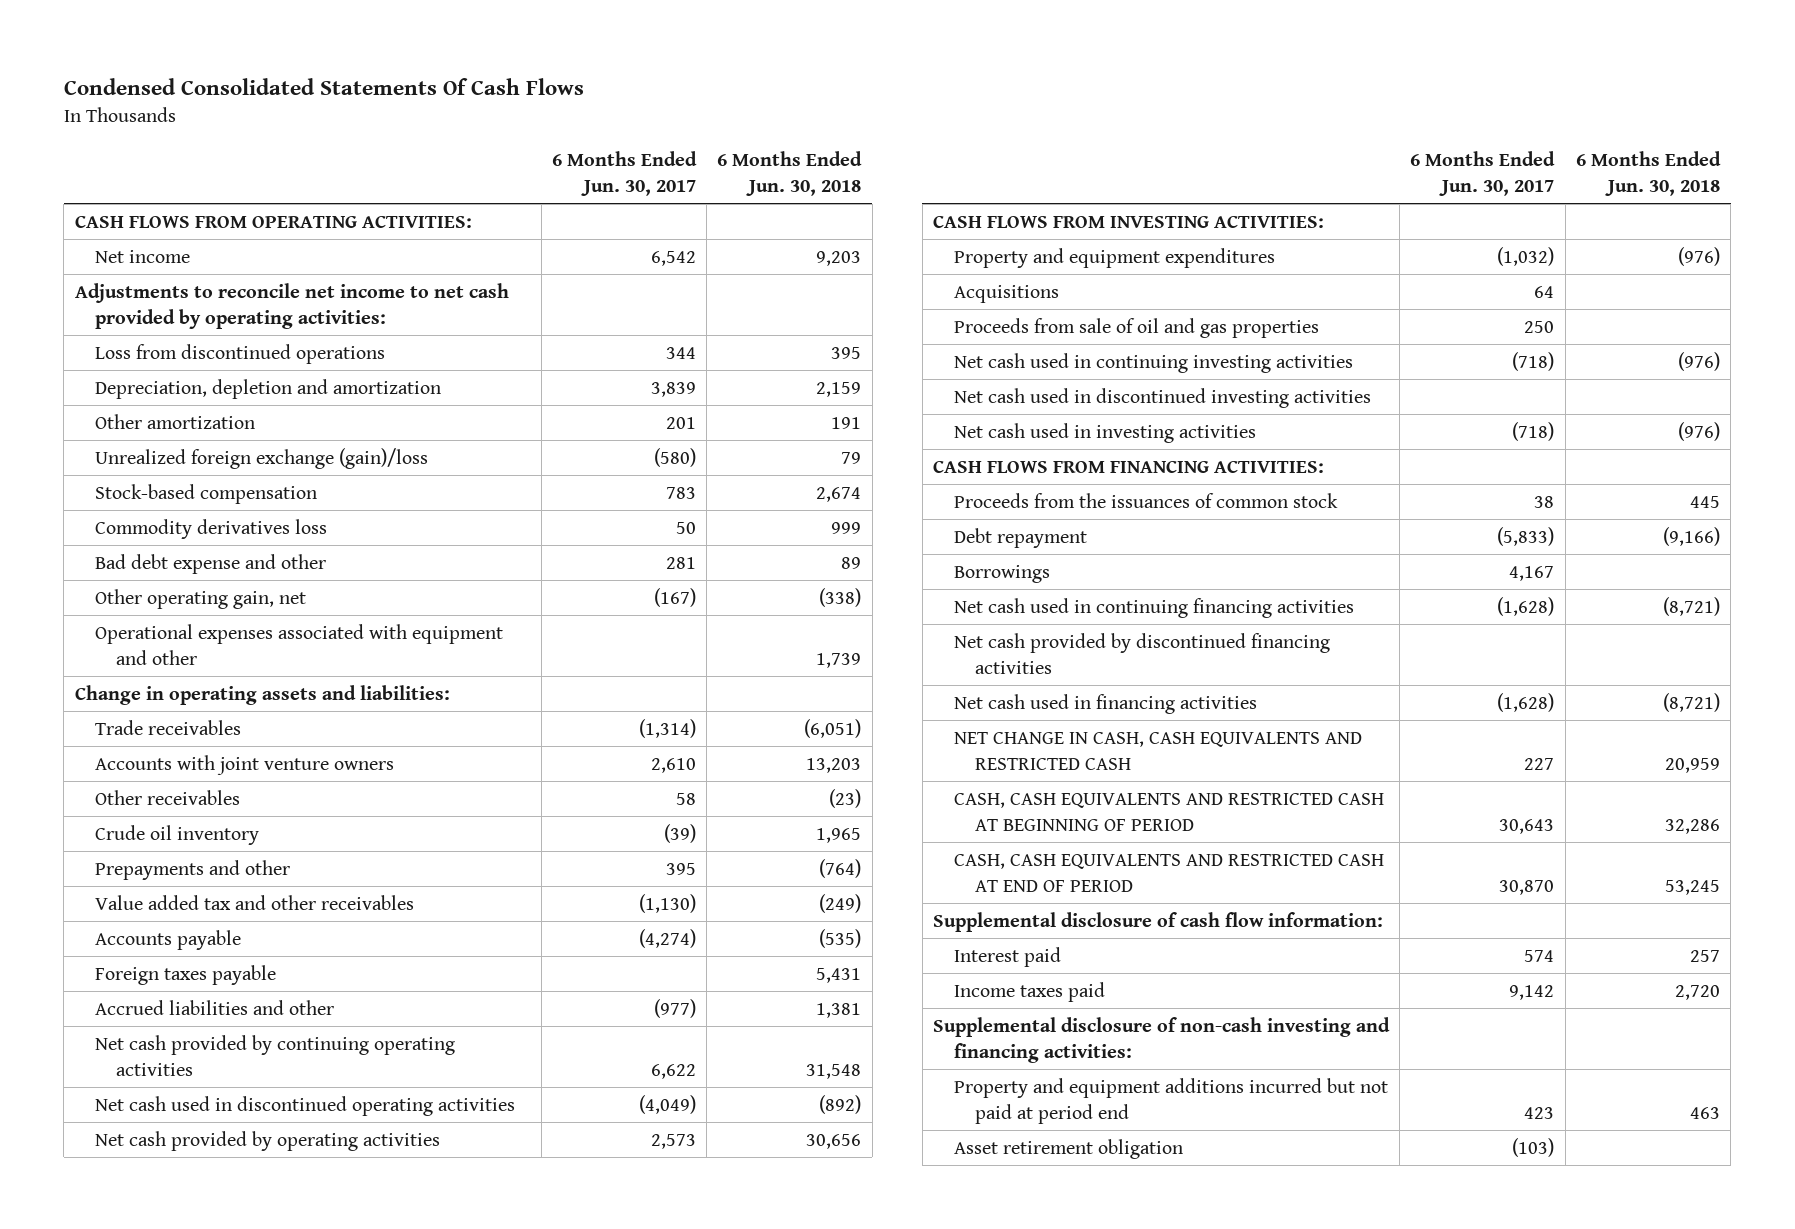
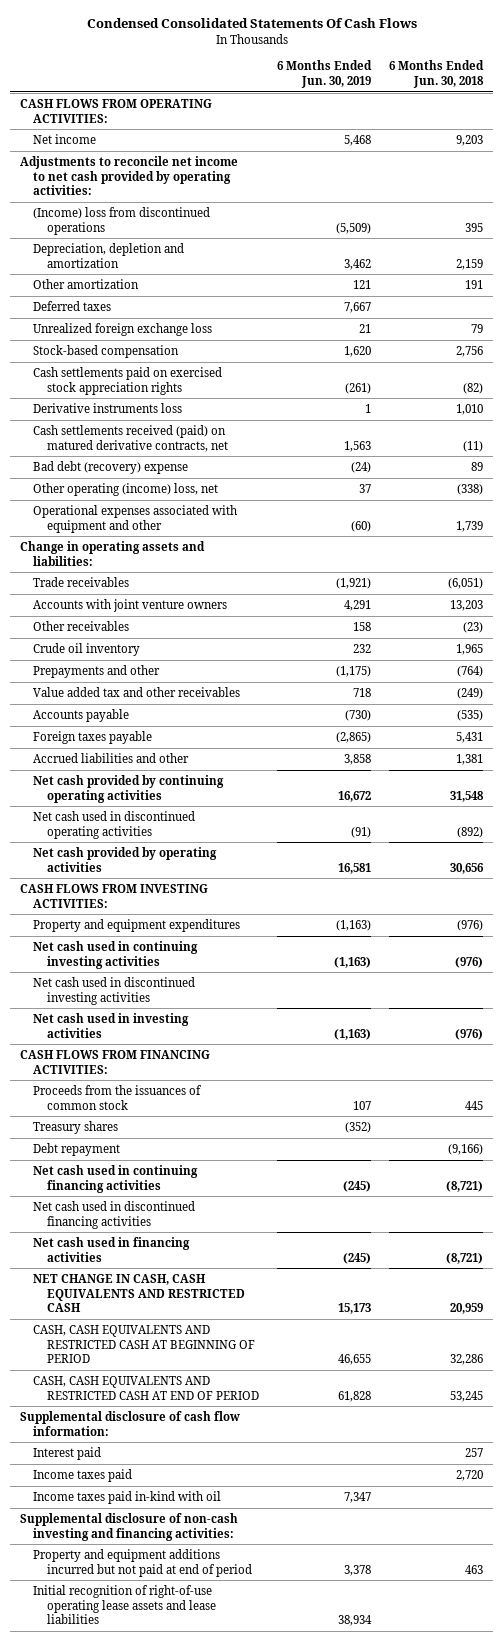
[552,150,698,196] 6 Months Ended Jun. 30, 2017 -> none
none -> [277,60,373,88] 6 Months Ended Jun. 30, 2019
[95,343,386,364] Loss from discontinued operations -> [33,207,211,235] (Income) loss from discontinued operations
[95,518,328,539] Commodity derivatives loss -> none
none -> [33,301,112,312] Deferred taxes
[95,447,429,469] Unrealized foreign exchange (gain)/loss -> [33,323,213,337] Unrealized foreign exchange loss
[816,486,862,502] 2,674 -> [456,346,484,358] 2,756
none -> [33,367,223,395] Cash settlements paid on exercised stock appreciation rights
none -> [33,403,183,414] Derivative instruments loss
none -> [33,425,228,452] Cash settlements received (paid) on matured derivative contracts, net
[95,553,327,574] Bad debt expense and other -> [33,461,189,475] Bad debt (recovery) expense
[95,588,307,609] Other operating gain, net -> [33,483,219,497] Other operating (income) loss, net
[953,284,1059,303] Acquisitions -> none
[953,317,1319,338] Proceeds from sale of oil and gas properties -> none
none -> [33,1121,119,1135] Treasury shares
[953,564,1050,583] Borrowings -> none
[953,632,1330,674] Net cash provided by discontinued financing activities -> [33,1201,196,1229] Net cash used in discontinued financing activities
none -> [33,1491,222,1505] Income taxes paid in-kind with oil
[953,1138,1183,1159] Asset retirement obligation -> none
[953,1077,1388,1124] Property and equipment additions incurred but not paid at period end -> [33,1549,252,1577] Property and equipment additions incurred but not paid at end of period
none -> [33,1585,216,1625] Initial recognition of right-of-use operating lease assets and lease liabilities

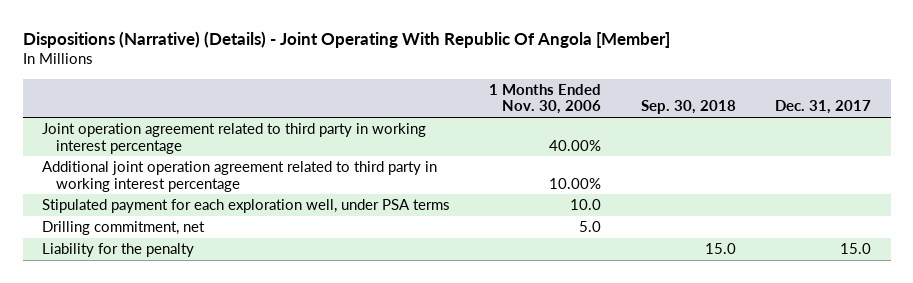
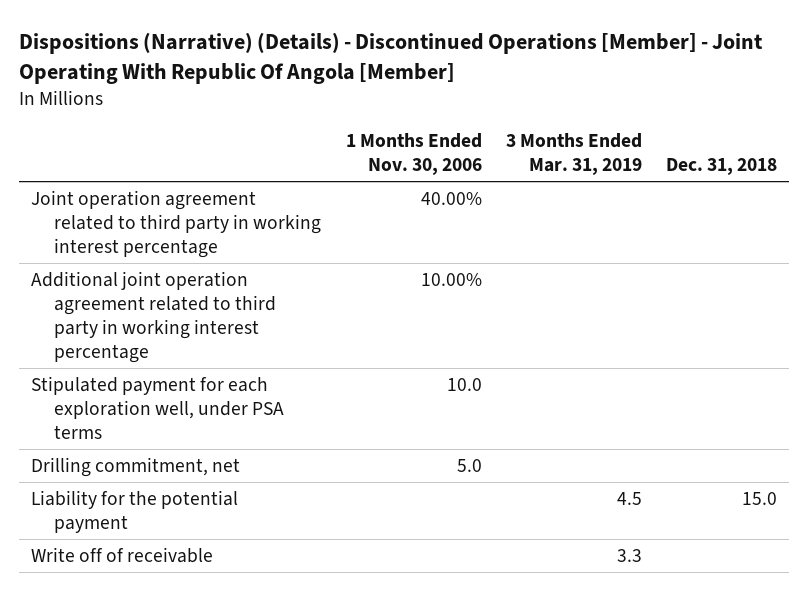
[22,30,670,48] Dispositions (Narrative) (Details) - Joint Operating With Republic Of Angola [Member] -> [18,31,763,84] Dispositions (Narrative) (Details) - Discontinued Operations [Member] - Joint Operating With Republic Of Angola [Member]
[640,100,736,115] Sep. 30, 2018 -> none
[774,100,871,115] Dec. 31, 2017 -> none
none -> [505,133,642,176] 3 Months Ended Mar. 31, 2019
none -> [666,158,778,176] Dec. 31, 2018
[42,243,195,258] Liability for the penalty -> [30,489,238,534] Liability for the potential payment
none -> [30,546,213,563] Write off of receivable

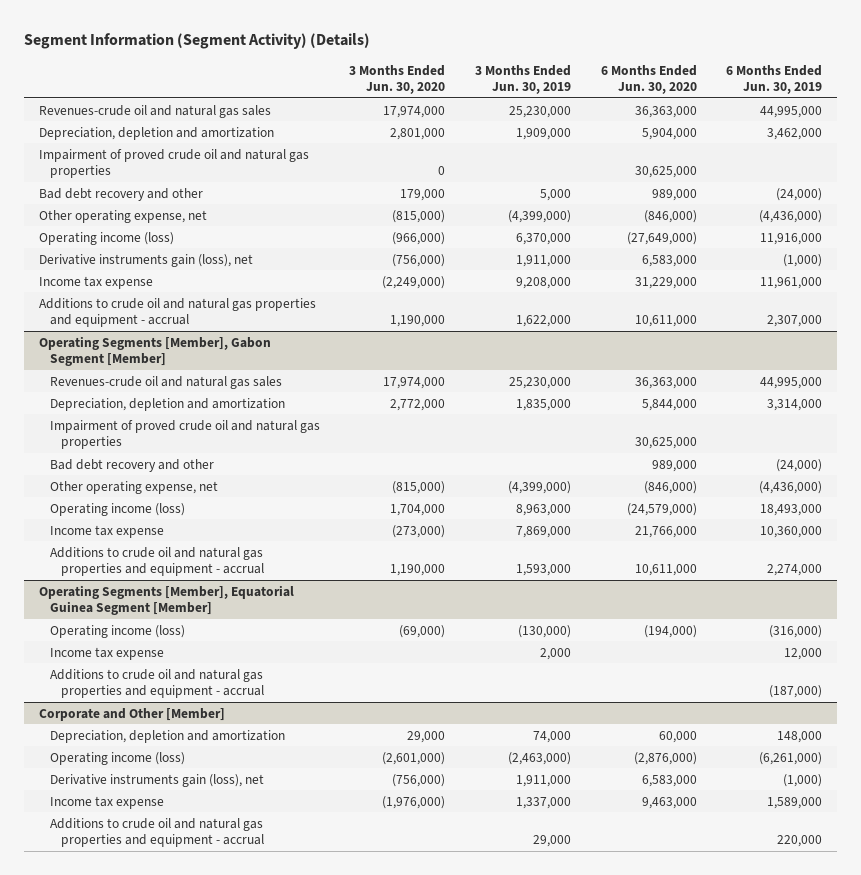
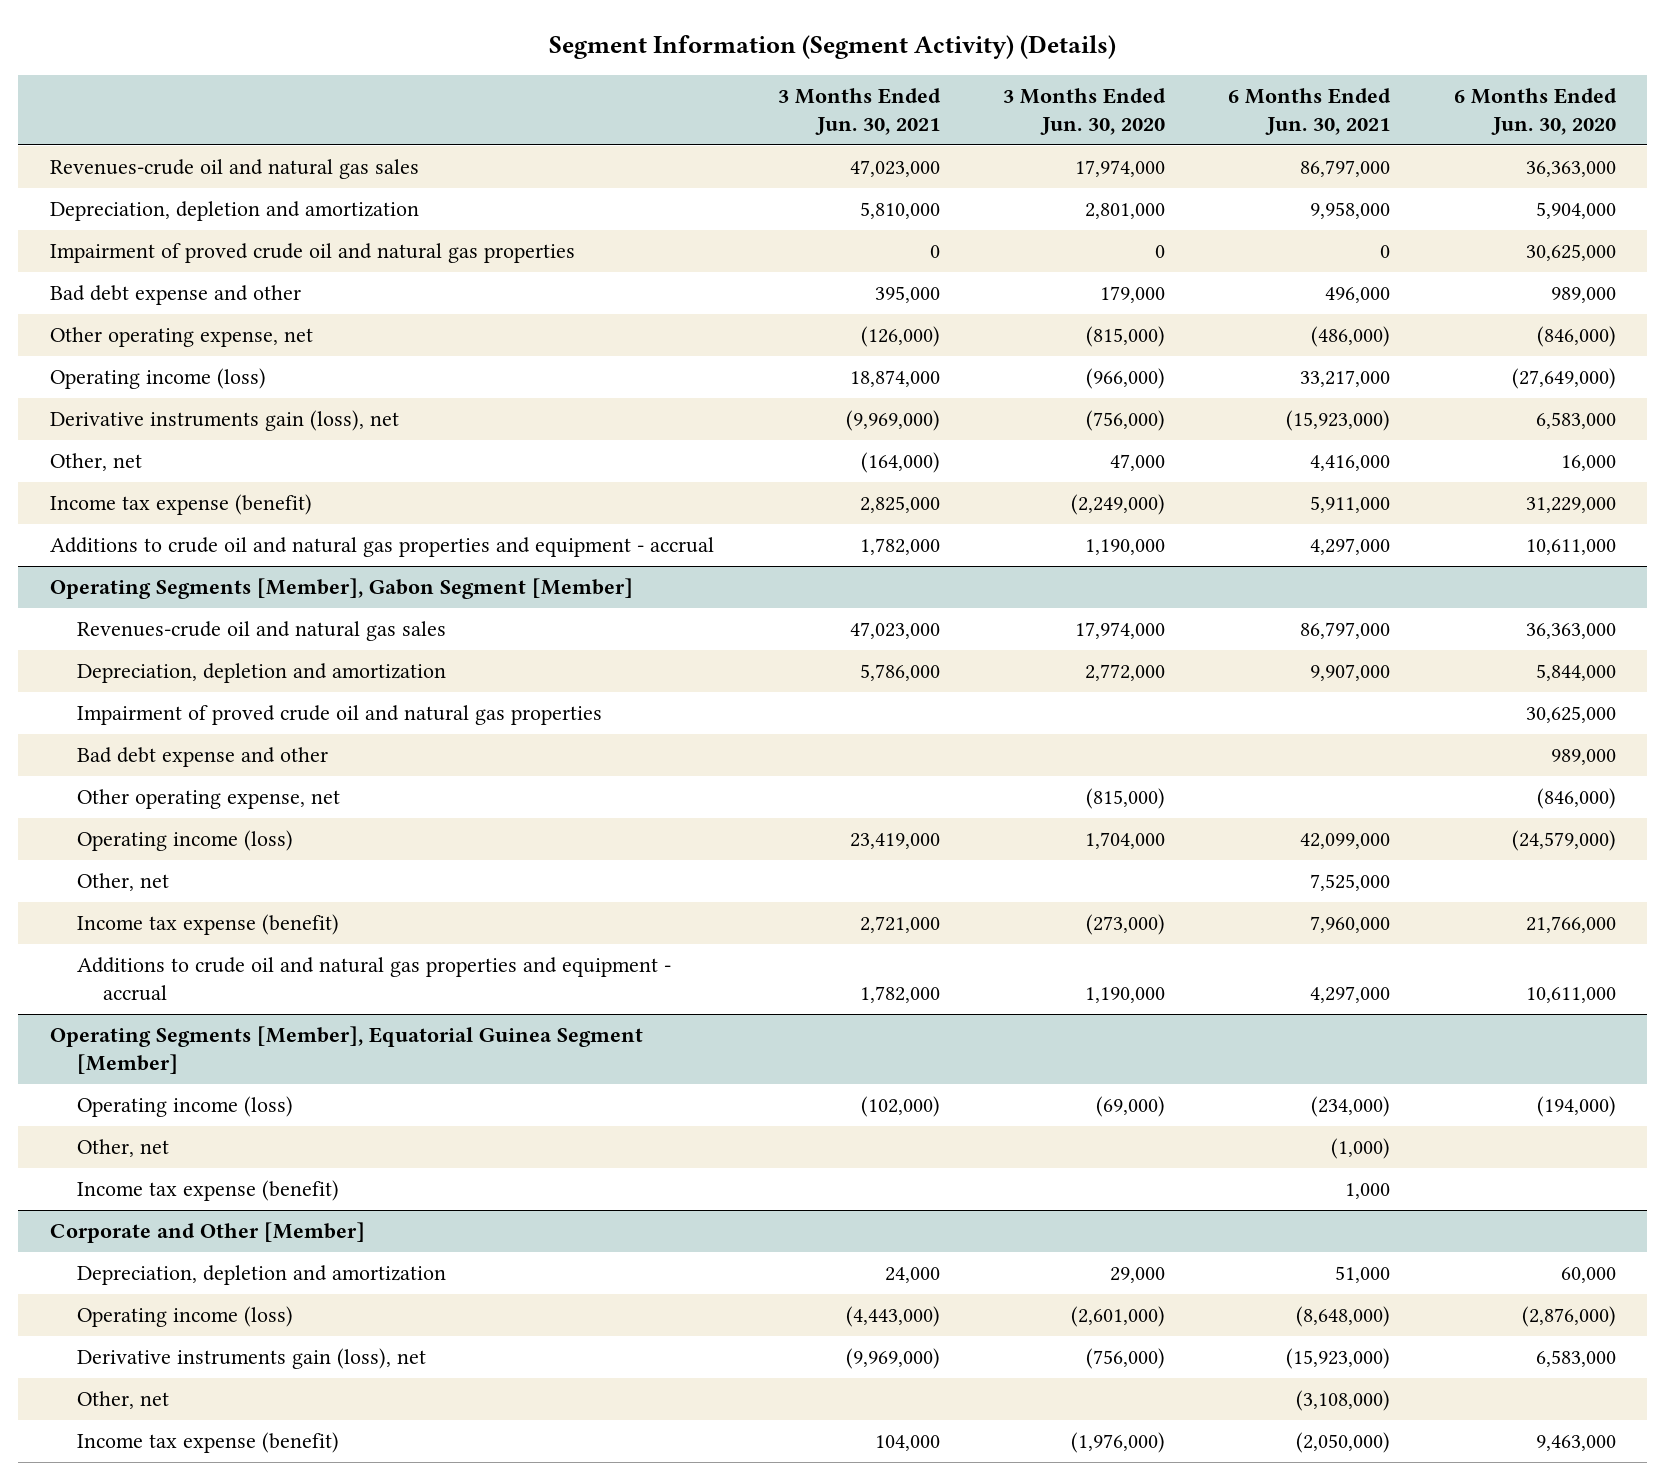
[475,64,572,95] 3 Months Ended Jun. 30, 2019 -> none
[726,64,823,95] 6 Months Ended Jun. 30, 2019 -> none
none -> [777,88,941,136] 3 Months Ended Jun. 30, 2021
none -> [1228,88,1392,136] 6 Months Ended Jun. 30, 2021
[38,187,203,201] Bad debt recovery and other -> [50,285,302,306] Bad debt expense and other
none -> [50,453,143,472] Other, net
[38,275,153,289] Income tax expense -> [50,494,313,516] Income tax expense (benefit)
[49,458,214,472] Bad debt recovery and other -> [76,747,328,768] Bad debt expense and other
none -> [76,873,169,892] Other, net
[49,524,164,538] Income tax expense -> [76,914,339,936] Income tax expense (benefit)
[49,668,264,699] Additions to crude oil and natural gas properties and equipment - accrual -> none
none -> [76,1139,169,1158] Other, net
[49,646,164,660] Income tax expense -> [76,1180,339,1202] Income tax expense (benefit)
[49,817,264,848] Additions to crude oil and natural gas properties and equipment - accrual -> none
none -> [76,1391,169,1410] Other, net
[49,795,164,809] Income tax expense -> [76,1432,339,1454] Income tax expense (benefit)

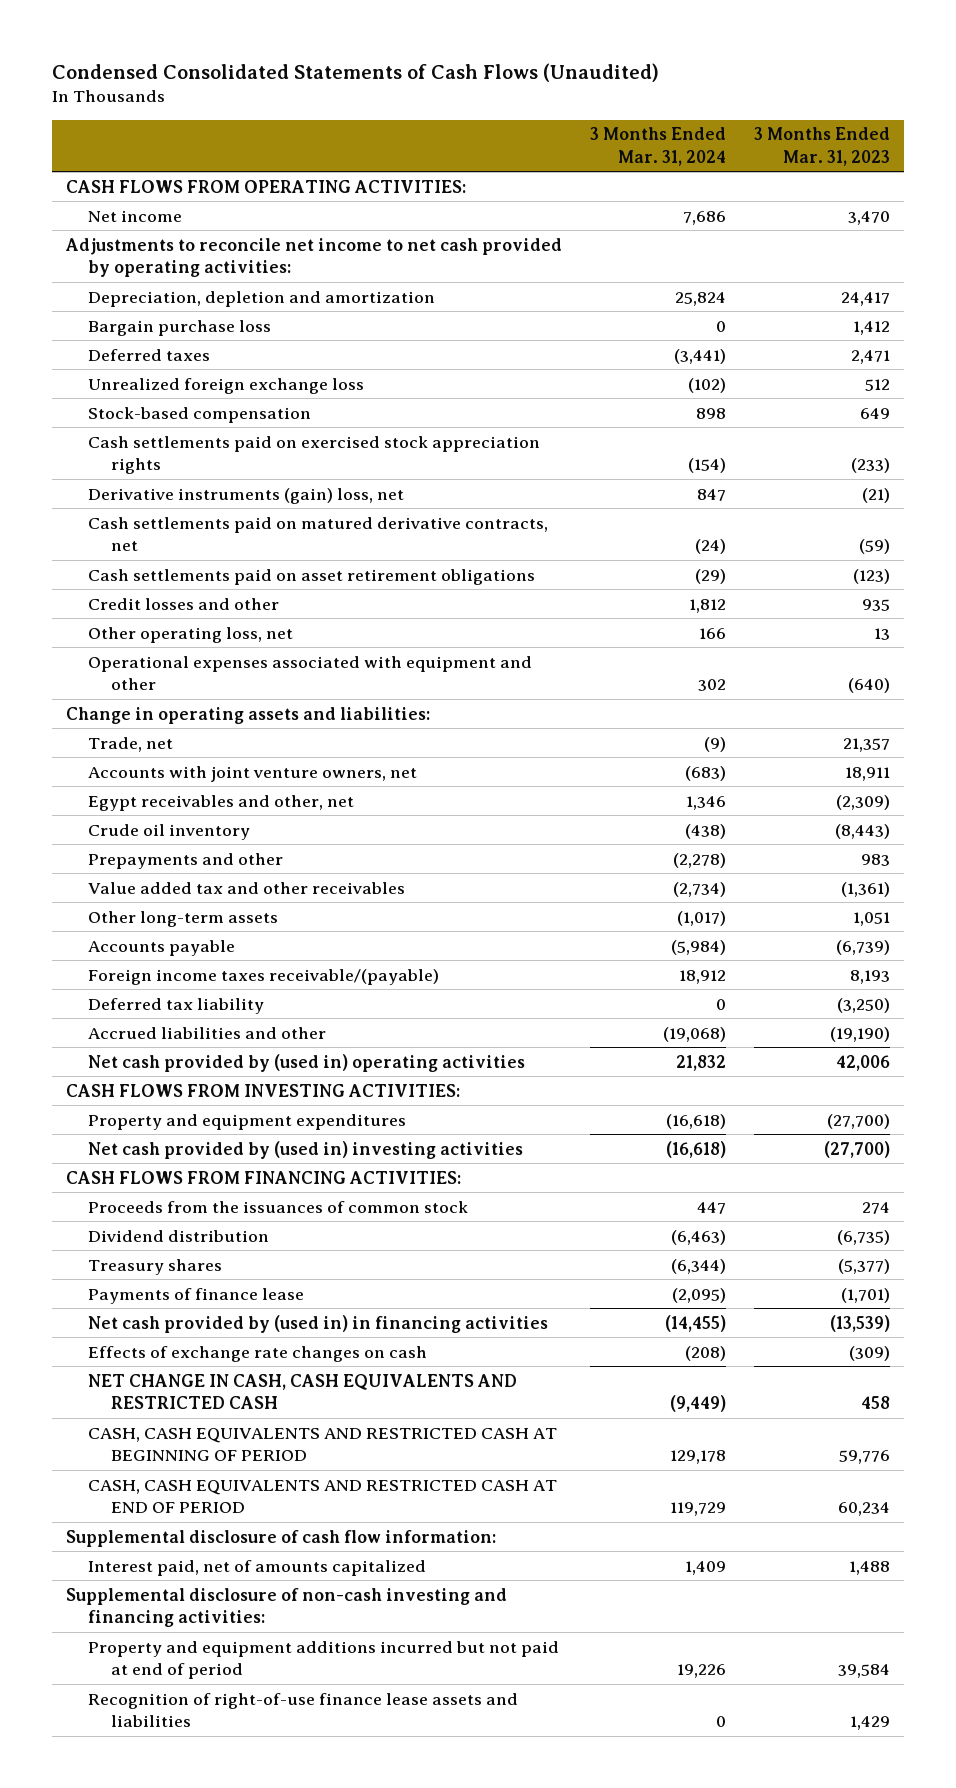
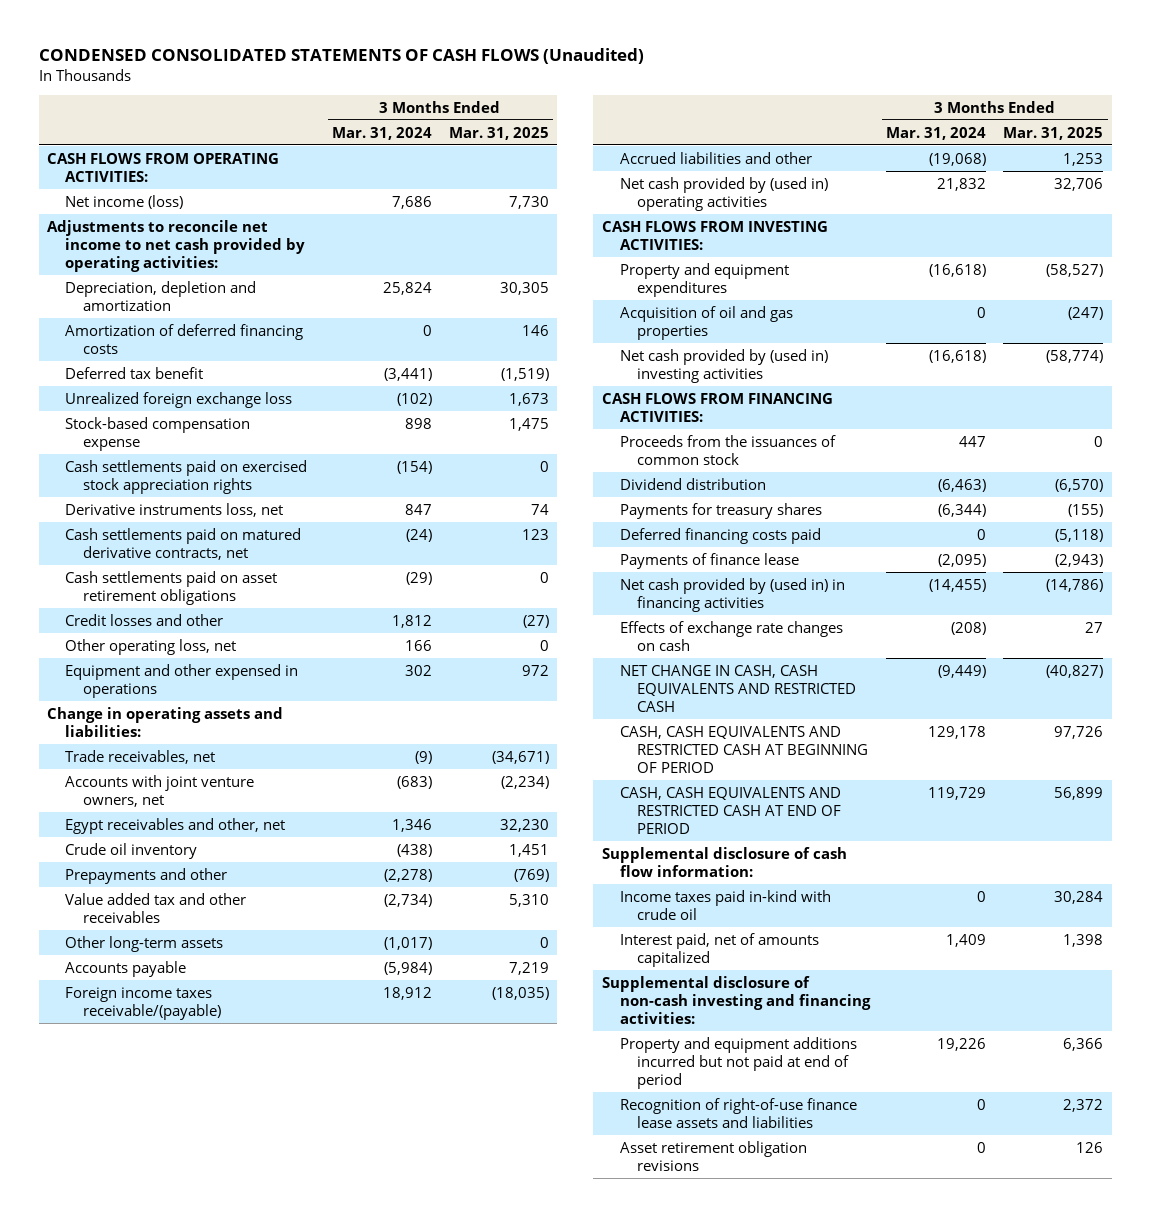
[51,62,659,82] Condensed Consolidated Statements of Cash Flows (Unaudited) -> [38,48,644,65] CONDENSED CONSOLIDATED STATEMENTS OF CASH FLOWS (Unaudited)
[753,127,890,166] 3 Months Ended Mar. 31, 2023 -> none
none -> [448,126,549,140] Mar. 31, 2025
[88,209,183,222] Net income -> [65,194,184,209] Net income (loss)
[88,319,272,336] Bargain purchase loss -> none
none -> [65,323,304,354] Amortization of deferred financing costs
[88,348,211,361] Deferred taxes -> [65,366,204,379] Deferred tax benefit
[88,406,312,423] Stock-based compensation -> [65,416,251,451] Stock-based compensation expense
[88,487,405,504] Derivative instruments (gain) loss, net -> [65,502,284,517] Derivative instruments loss, net
[88,655,533,690] Operational expenses associated with equipment and other -> [65,663,299,698] Equipment and other expensed in operations
[88,736,174,752] Trade, net -> [65,749,216,764] Trade receivables, net
[88,997,265,1014] Deferred tax liability -> none
none -> [619,305,793,340] Acquisition of oil and gas properties
[88,1258,223,1275] Treasury shares -> [619,502,822,519] Payments for treasury shares
none -> [619,527,821,544] Deferred financing costs paid
none -> [619,889,831,920] Income taxes paid in-kind with crude oil
none -> [619,1140,807,1171] Asset retirement obligation revisions

